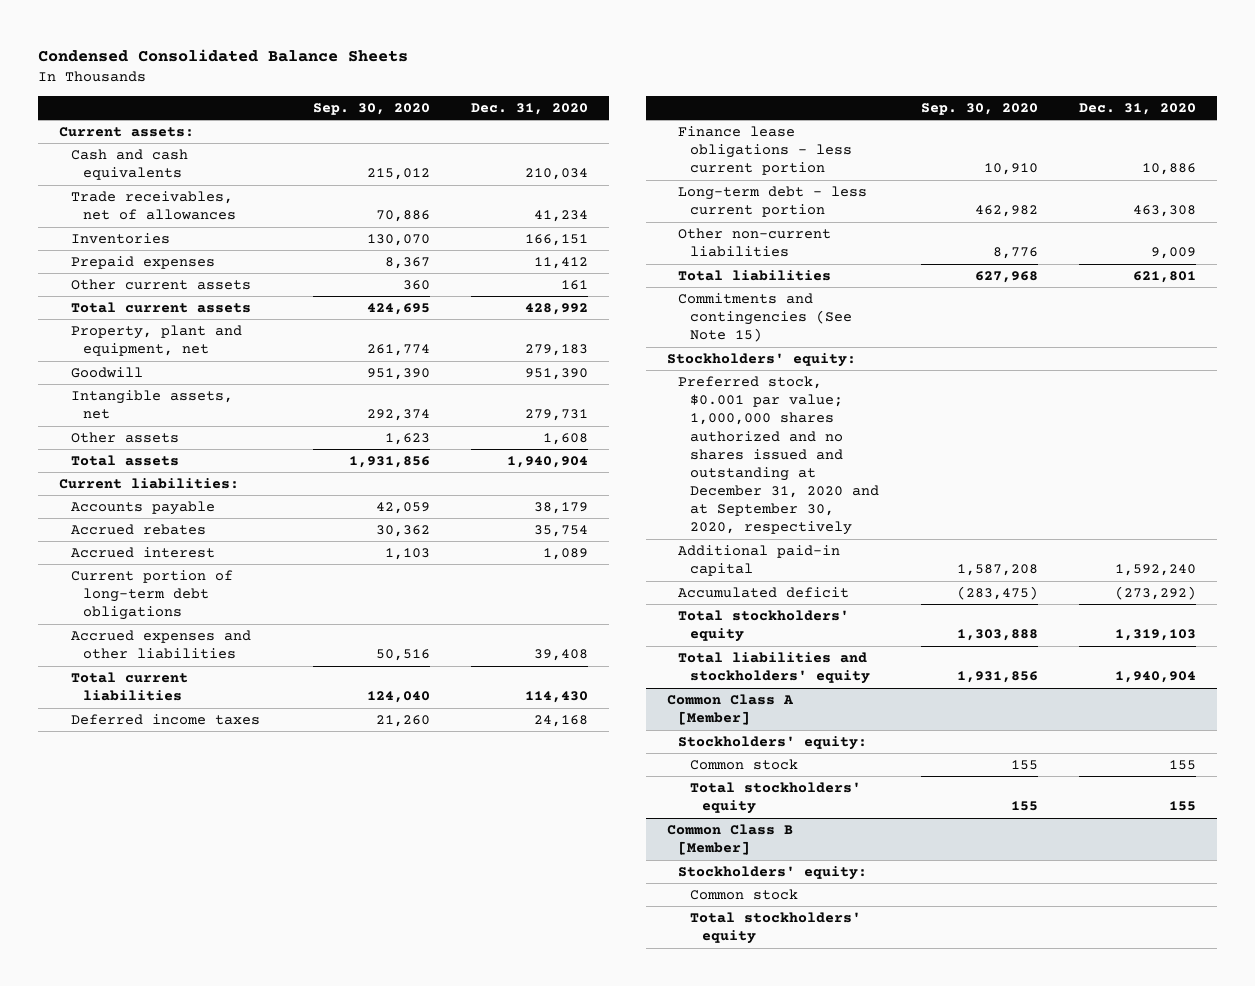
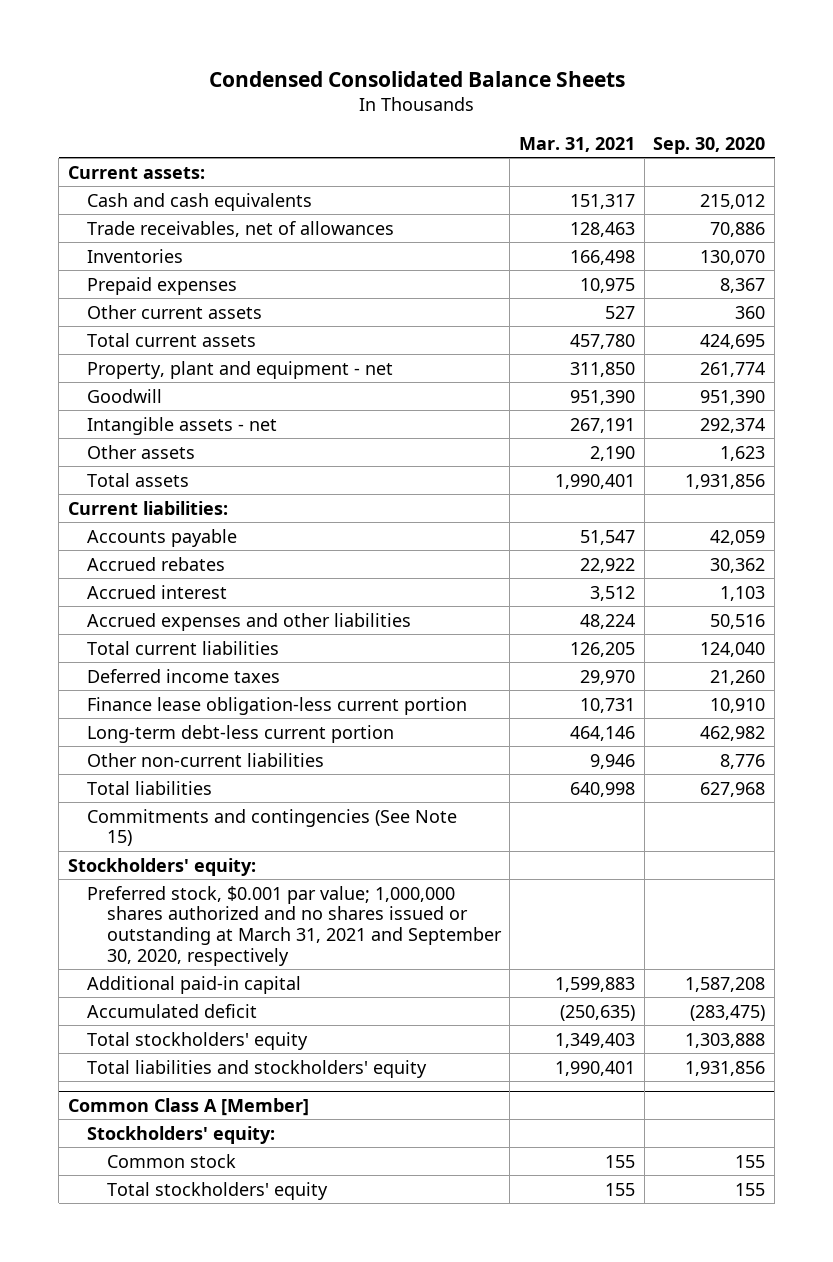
[471,103,589,116] Dec. 31, 2020 -> none
none -> [519,136,636,152] Mar. 31, 2021
[70,325,242,357] Property, plant and equipment, net -> [87,360,394,379] Property, plant and equipment - net
[70,390,233,420] Intangible assets, net -> [87,416,278,435] Intangible assets - net
[70,570,233,621] Current portion of long-term debt obligations -> none
[678,126,853,176] Finance lease obligations - less current portion -> [87,696,468,715] Finance lease obligation-less current portion
[678,186,868,218] Long-term debt - less current portion -> [87,724,395,743] Long-term debt-less current portion
[678,376,880,536] Preferred stock, $0.001 par value; 1,000,000 shares authorized and no shares issued and outstanding at December 31, 2020 and at September 30, 2020, respectively -> [87,885,502,966] Preferred stock, $0.001 par value; 1,000,000 shares authorized and no shares issued or outstanding at March 31, 2021 and September 30, 2020, respectively
[666,824,793,856] Common Class B [Member] -> none
[678,866,868,881] Stockholders' equity: -> none
[690,889,799,901] Common stock -> none
[690,912,862,945] Total stockholders' equity -> none

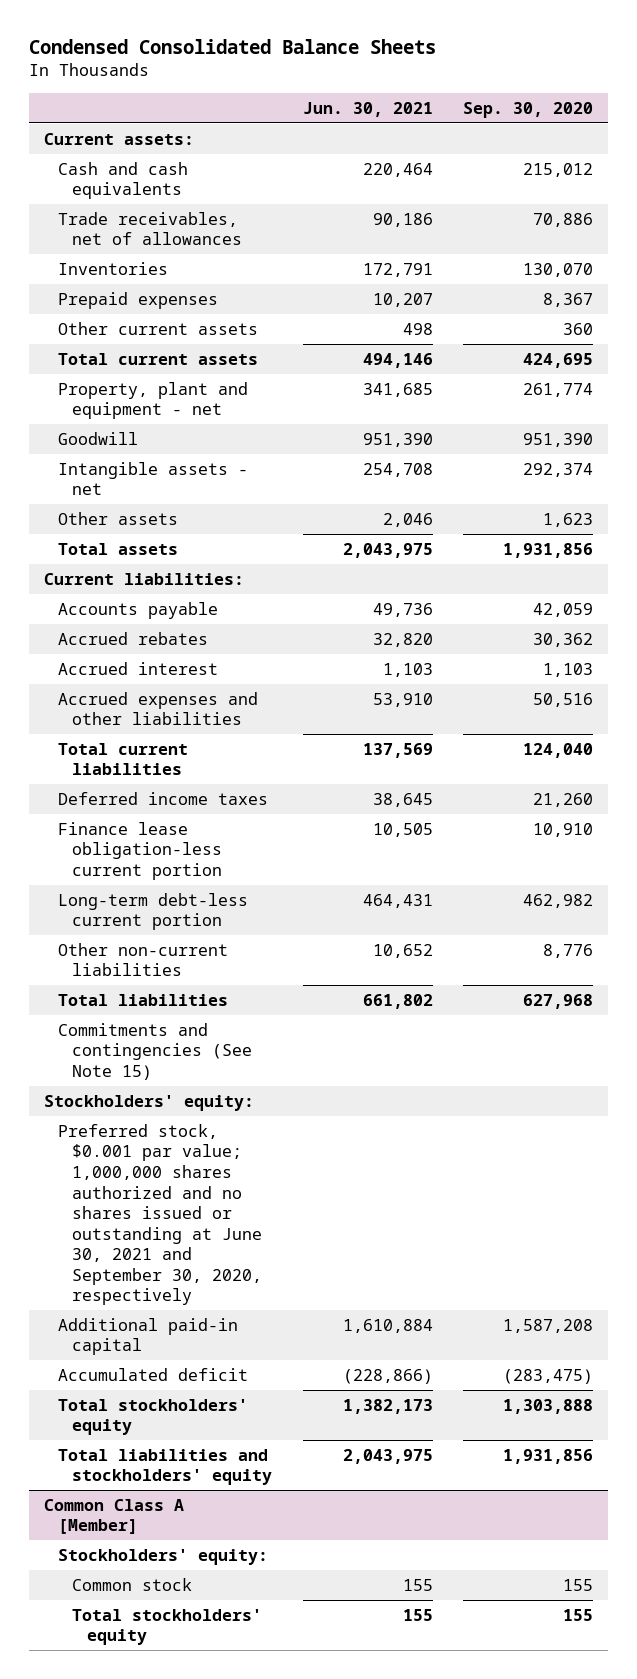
[519,136,636,152] Mar. 31, 2021 -> none
none -> [302,101,433,117] Jun. 30, 2021
[87,885,502,966] Preferred stock, $0.001 par value; 1,000,000 shares authorized and no shares issued or outstanding at March 31, 2021 and September 30, 2020, respectively -> [58,1123,263,1306] Preferred stock, $0.001 par value; 1,000,000 shares authorized and no shares issued or outstanding at June 30, 2021 and September 30, 2020, respectively

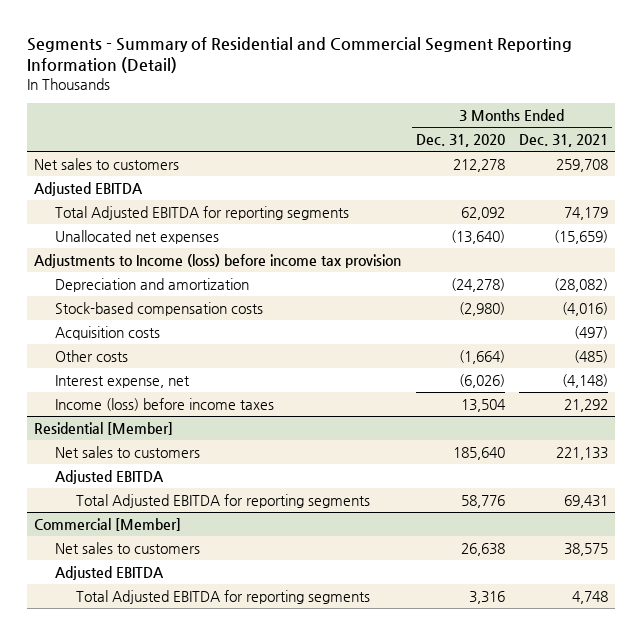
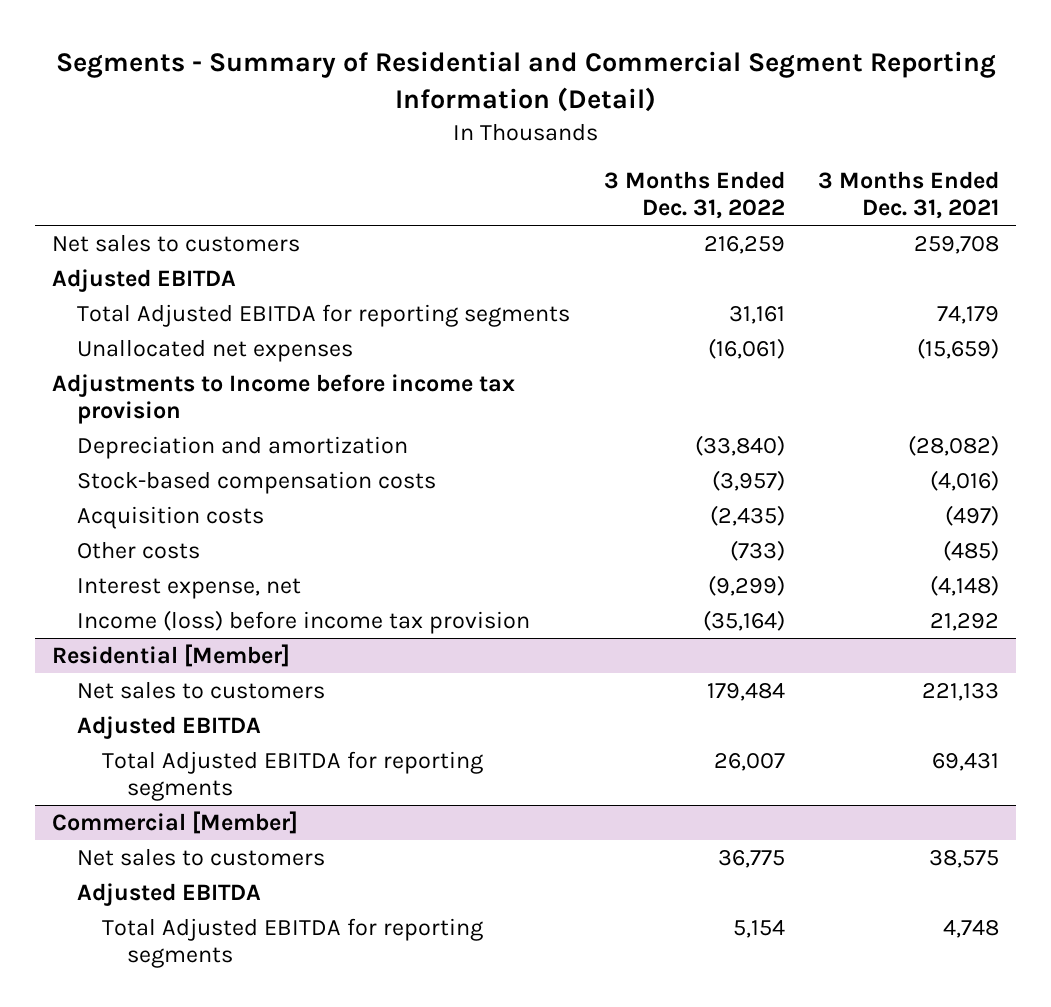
[415,134,505,148] Dec. 31, 2020 -> none
none -> [603,170,785,220] 3 Months Ended Dec. 31, 2022
[34,253,402,268] Adjustments to Income (loss) before income tax provision -> [51,373,515,425] Adjustments to Income before income tax provision
[54,397,274,411] Income (loss) before income taxes -> [76,609,530,634] Income (loss) before income tax provision

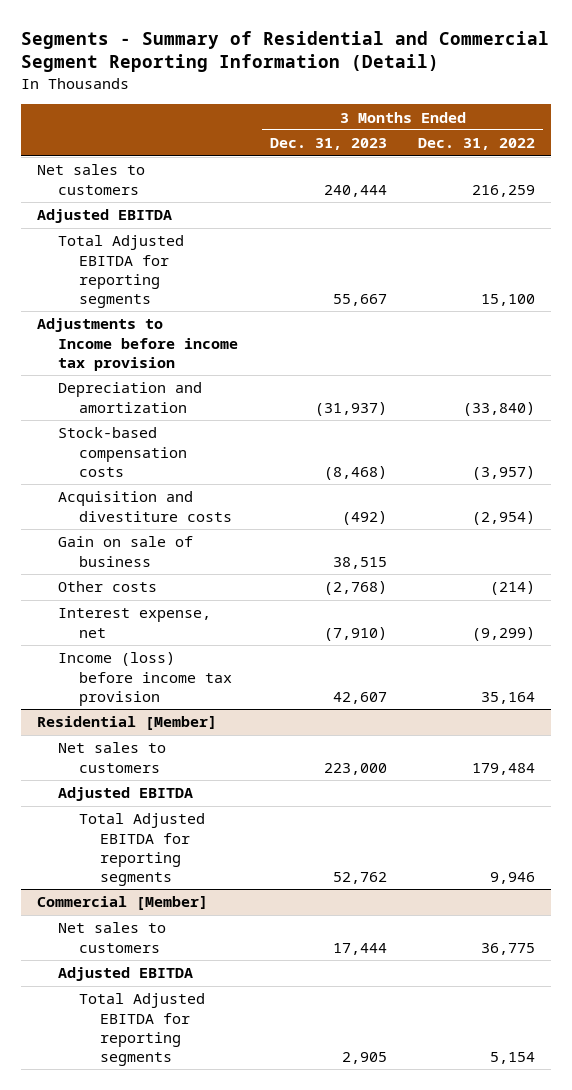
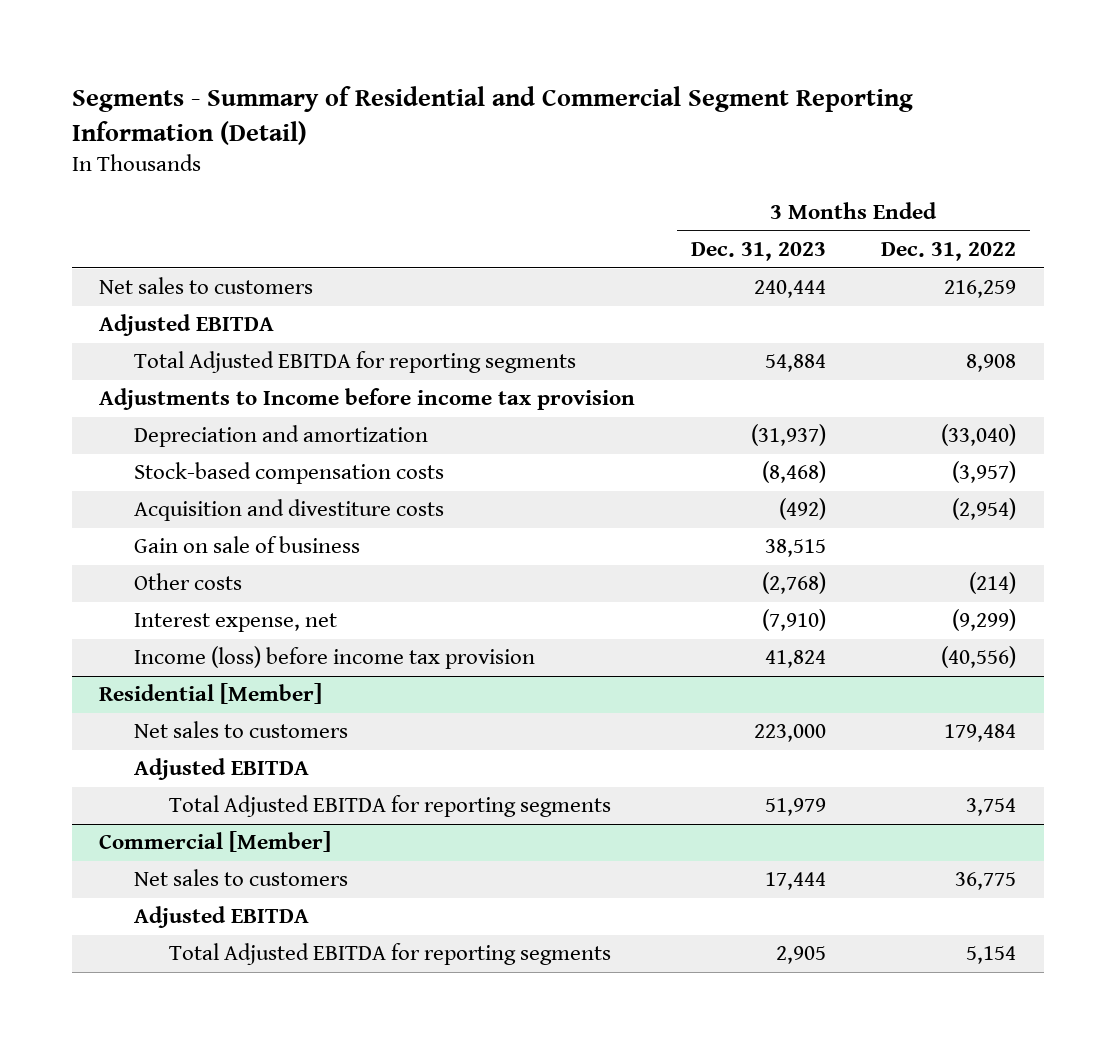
[332,294,387,307] 55,667 -> [764,354,826,373] 54,884
[481,294,536,307] 15,100 -> [966,354,1017,373] 8,908
[463,401,536,416] (33,840) -> [941,424,1017,447] (33,040)
[332,691,387,704] 42,607 -> [764,650,826,669] 41,824
[481,691,536,704] 35,164 -> [941,646,1017,669] (40,556)
[332,872,387,885] 52,762 -> [764,798,826,817] 51,979
[490,872,536,885] 9,946 -> [966,798,1017,817] 3,754

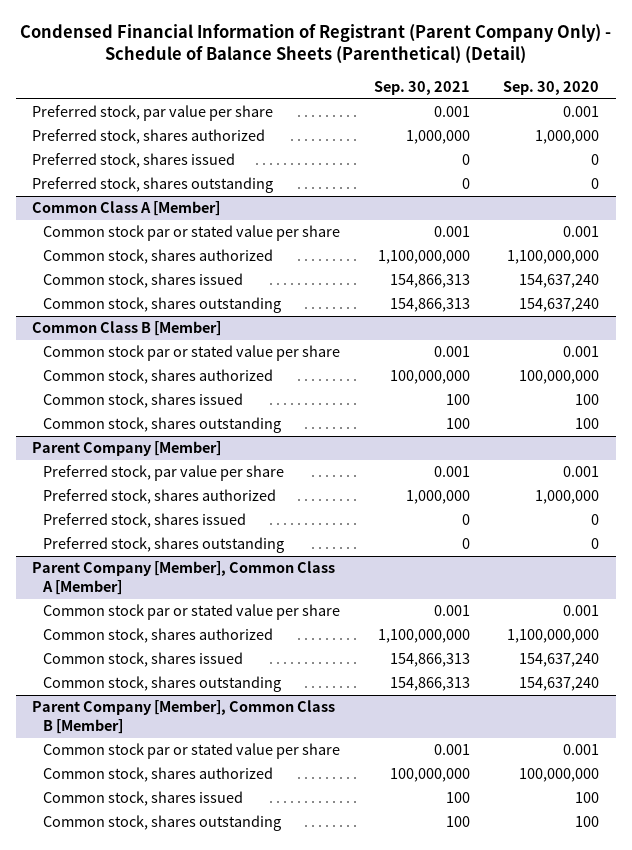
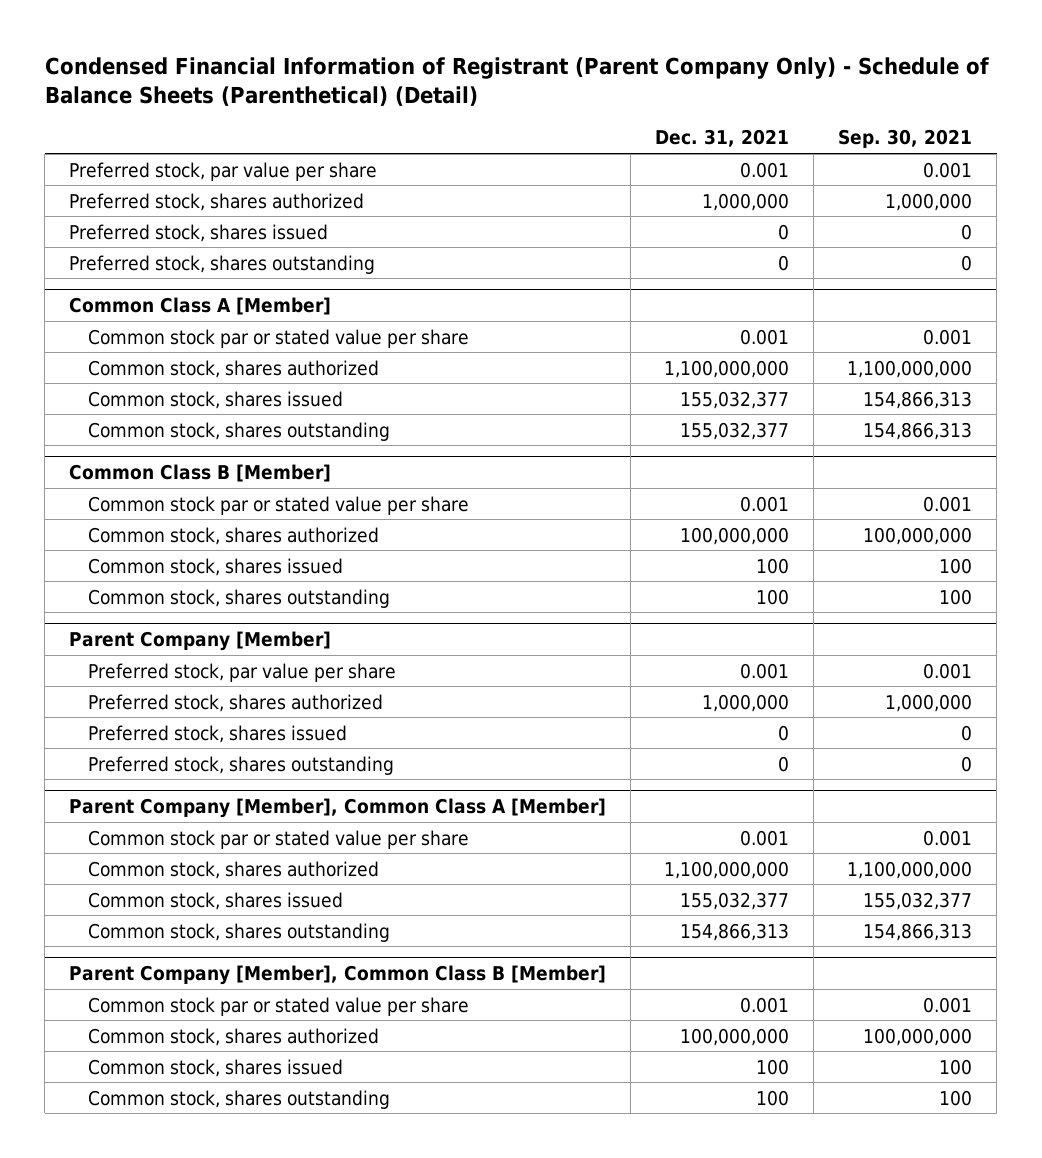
[503,80,600,95] Sep. 30, 2020 -> none
none -> [655,129,790,148] Dec. 31, 2021
[389,653,470,668] 154,866,313 -> [863,891,973,910] 155,032,377

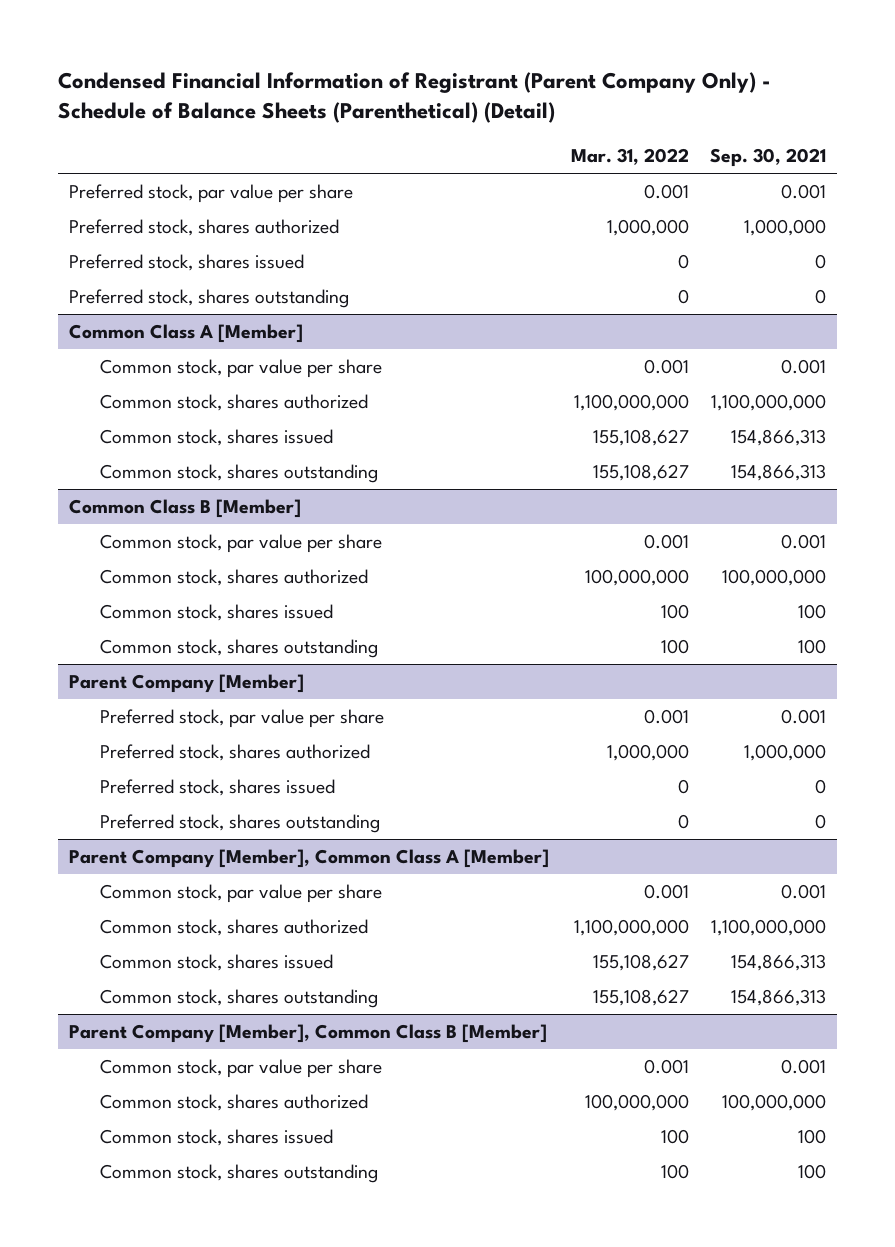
[655,129,790,148] Dec. 31, 2021 -> none
none -> [570,147,689,165] Mar. 31, 2022
[87,328,469,348] Common stock par or stated value per share -> [99,359,382,379] Common stock, par value per share
[87,495,469,515] Common stock par or stated value per share -> [99,534,382,554] Common stock, par value per share
[87,829,469,849] Common stock par or stated value per share -> [99,884,382,904] Common stock, par value per share
[863,891,973,910] 155,032,377 -> [731,954,827,972] 154,866,313
[87,996,469,1016] Common stock par or stated value per share -> [99,1059,382,1079] Common stock, par value per share

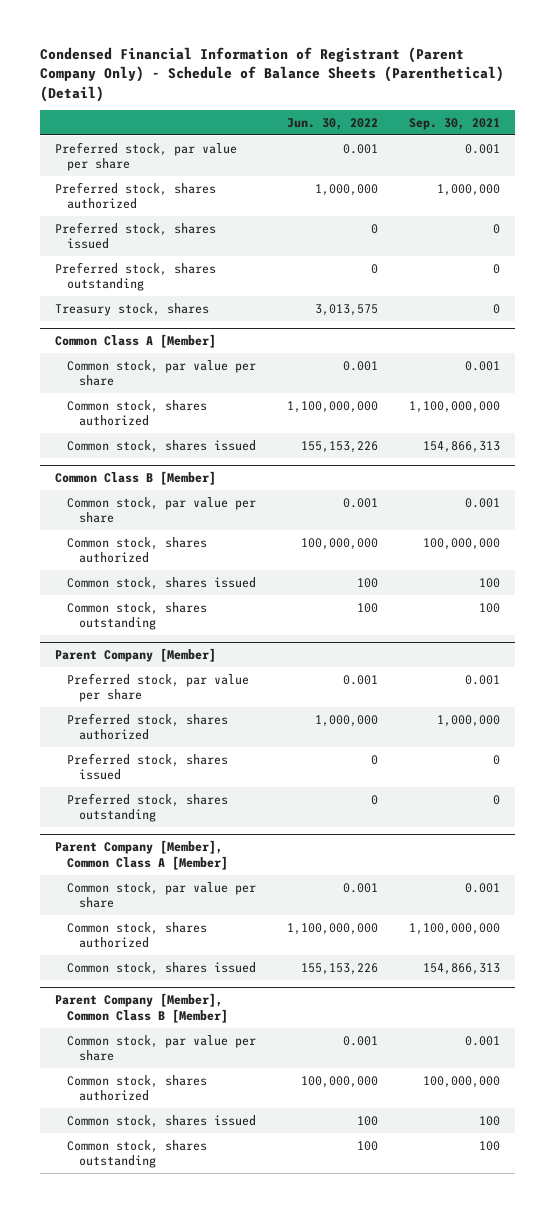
[570,147,689,165] Mar. 31, 2022 -> none
none -> [286,117,378,130] Jun. 30, 2022
none -> [55,302,210,316] Treasury stock, shares
[99,464,378,484] Common stock, shares outstanding -> none
[99,989,378,1009] Common stock, shares outstanding -> none

